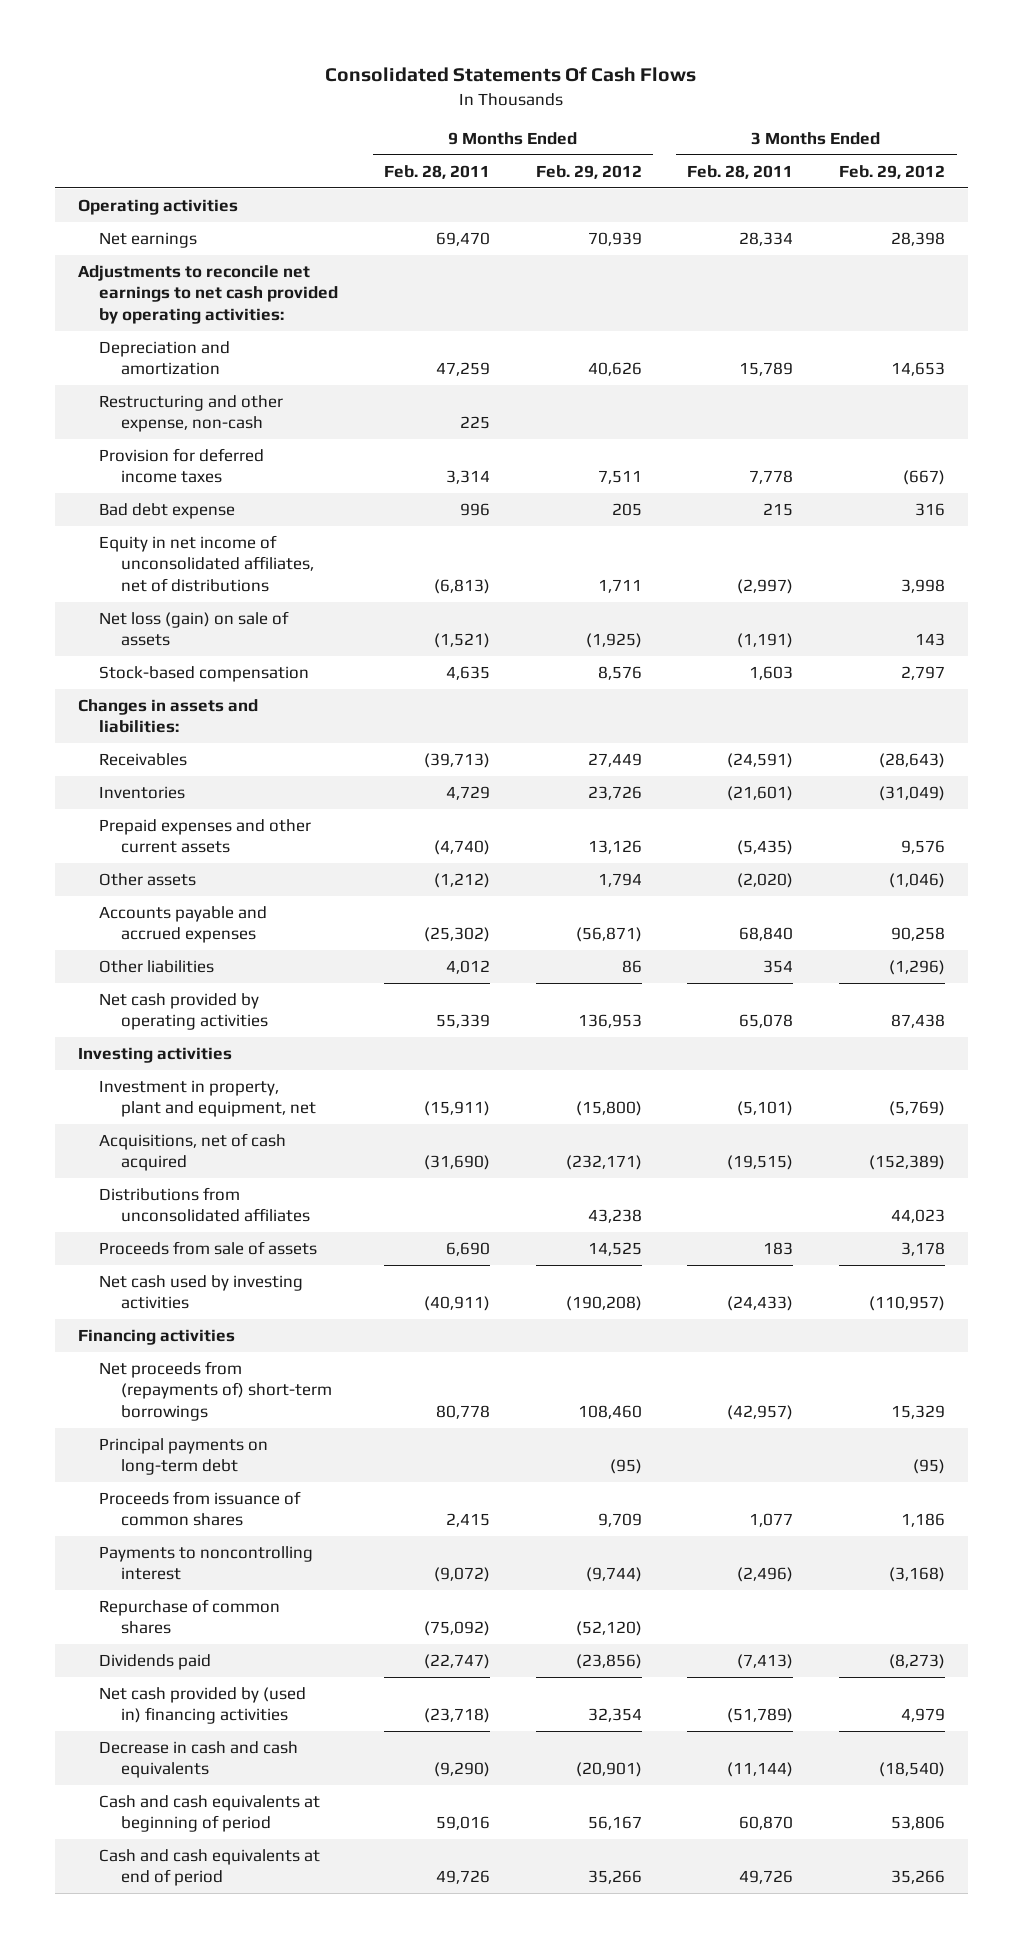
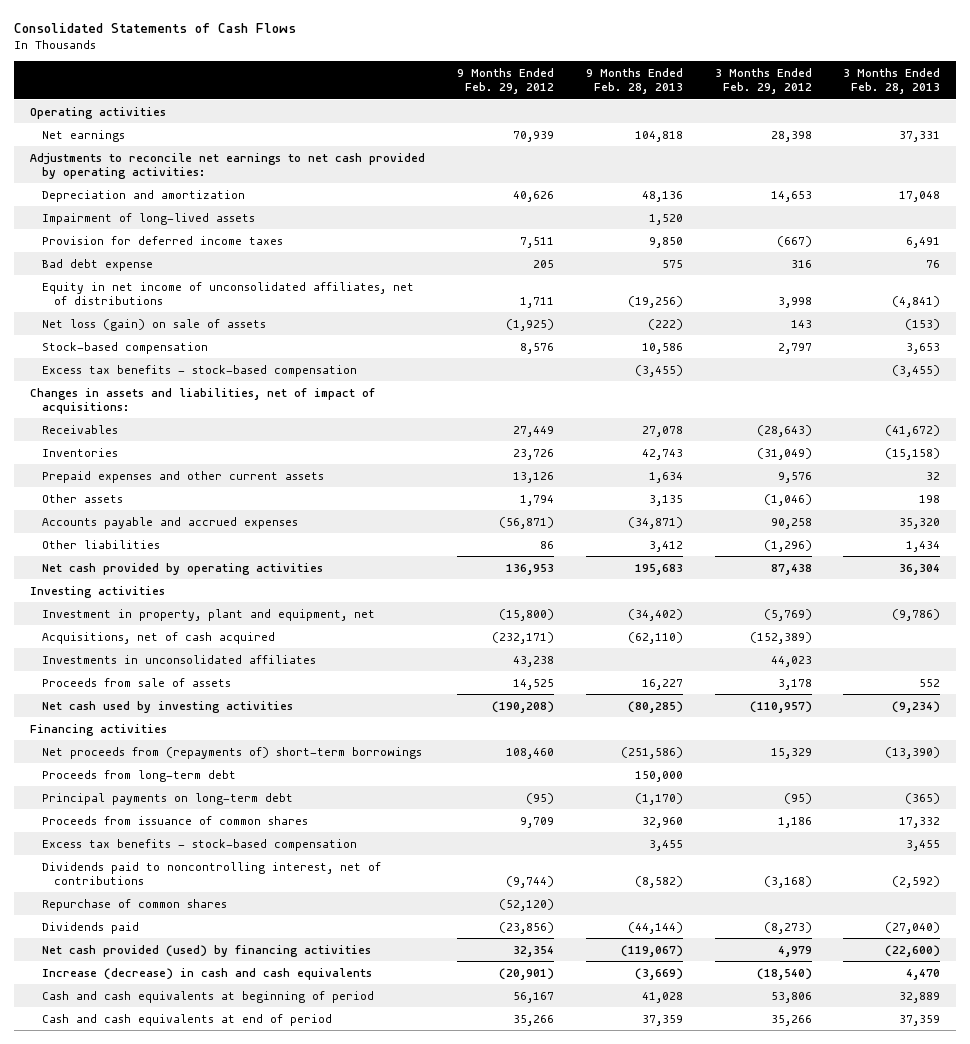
[325,67,697,83] Consolidated Statements Of Cash Flows -> [14,22,297,33] Consolidated Statements of Cash Flows
[383,164,490,179] Feb. 28, 2011 -> none
[687,164,794,179] Feb. 28, 2011 -> none
none -> [585,67,683,95] 9 Months Ended Feb. 28, 2013
none -> [843,67,941,95] 3 Months Ended Feb. 28, 2013
[99,395,284,433] Restructuring and other expense, non-cash -> none
none -> [42,212,256,225] Impairment of long-lived assets
none -> [42,364,358,377] Excess tax benefits - stock-based compensation
[77,699,258,734] Changes in assets and liabilities: -> [29,387,375,415] Changes in assets and liabilities, net of impact of acquisitions:
[99,1187,310,1223] Distributions from unconsolidated affiliates -> [42,654,317,664] Investments in unconsolidated affiliates
none -> [42,769,237,782] Proceeds from long-term debt
none -> [42,838,358,851] Excess tax benefits - stock-based compensation
[99,1546,314,1581] Payments to noncontrolling interest -> [42,861,382,886] Dividends paid to noncontrolling interest, net of contributions
[99,1687,307,1725] Net cash provided by (used in) financing activities -> [42,944,372,957] Net cash provided (used) by financing activities
[99,1741,299,1779] Decrease in cash and cash equivalents -> [42,967,373,980] Increase (decrease) in cash and cash equivalents

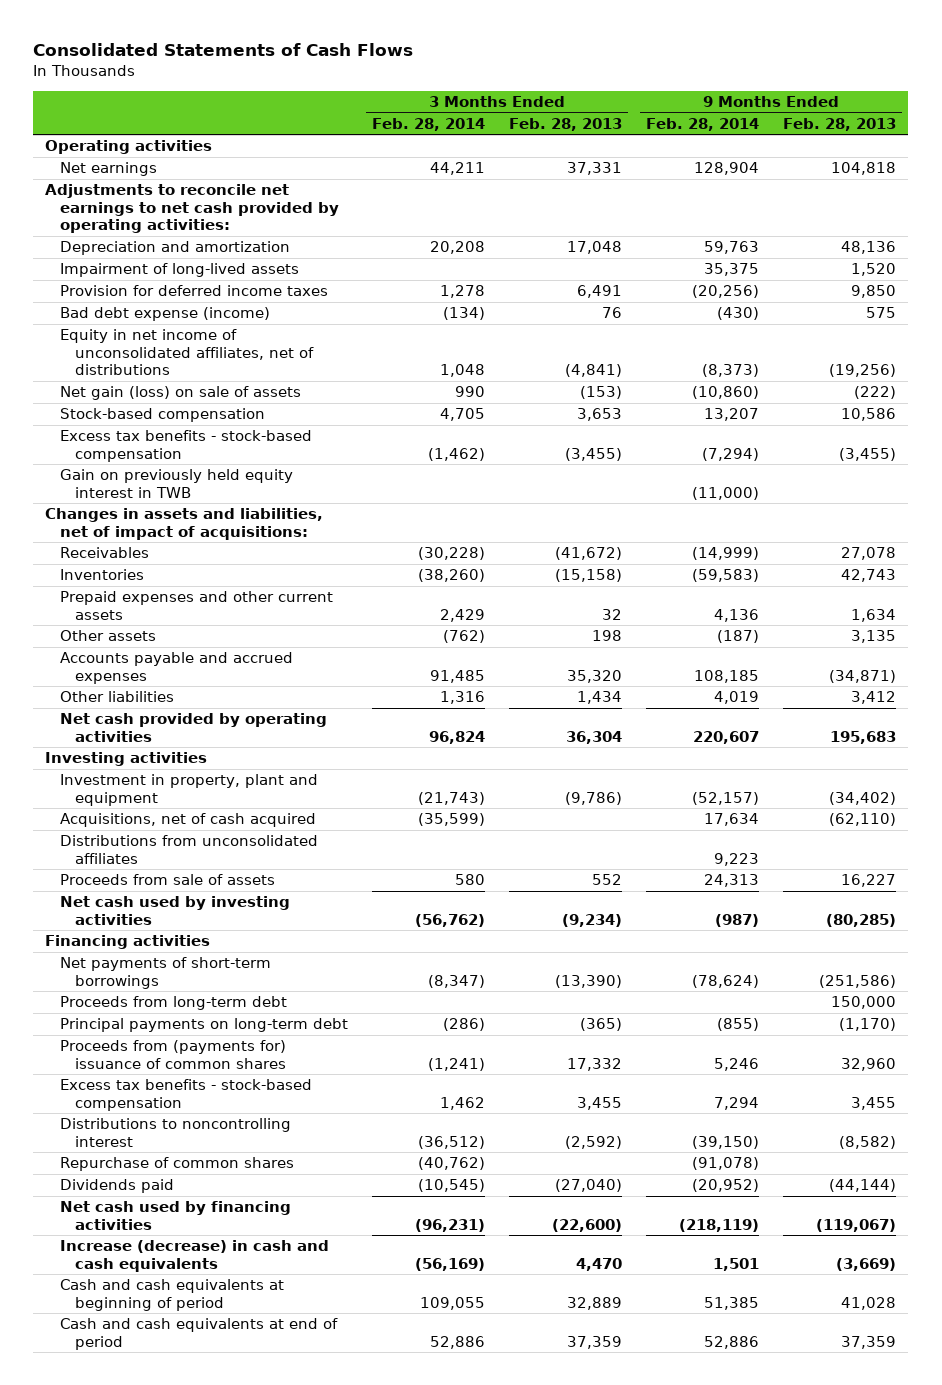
[456,67,554,95] 9 Months Ended Feb. 29, 2012 -> none
[714,67,812,95] 3 Months Ended Feb. 29, 2012 -> none
none -> [372,117,486,131] Feb. 28, 2014
none -> [646,117,760,131] Feb. 28, 2014
[42,258,154,271] Bad debt expense -> [60,307,271,322] Bad debt expense (income)
[42,318,267,331] Net loss (gain) on sale of assets -> [60,386,302,401] Net gain (loss) on sale of assets
none -> [60,469,294,498] Gain on previously held equity interest in TWB
[42,608,376,621] Investment in property, plant and equipment, net -> [60,774,319,806] Investment in property, plant and equipment
[42,654,317,664] Investments in unconsolidated affiliates -> none
none -> [60,835,319,864] Distributions from unconsolidated affiliates
[42,746,423,759] Net proceeds from (repayments of) short-term borrowings -> [60,957,272,989] Net payments of short-term borrowings
[42,815,309,825] Proceeds from issuance of common shares -> [60,1040,287,1069] Proceeds from (payments for) issuance of common shares
[42,861,382,886] Dividends paid to noncontrolling interest, net of contributions -> [60,1118,292,1147] Distributions to noncontrolling interest
[42,944,372,957] Net cash provided (used) by financing activities -> [60,1201,292,1230] Net cash used by financing activities

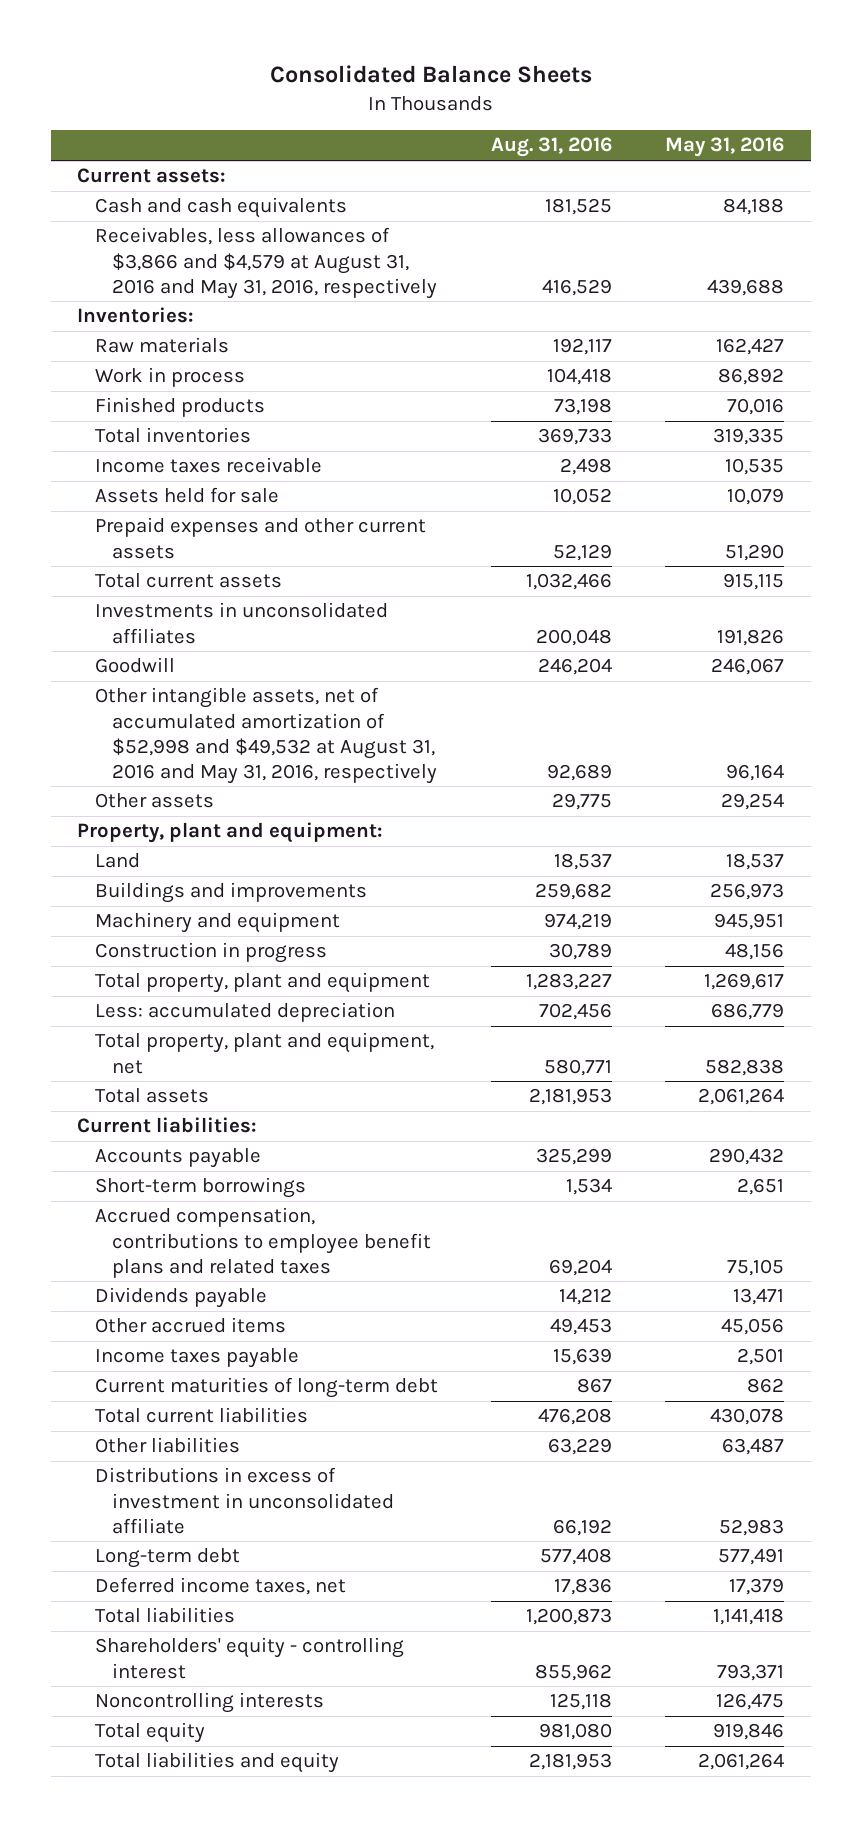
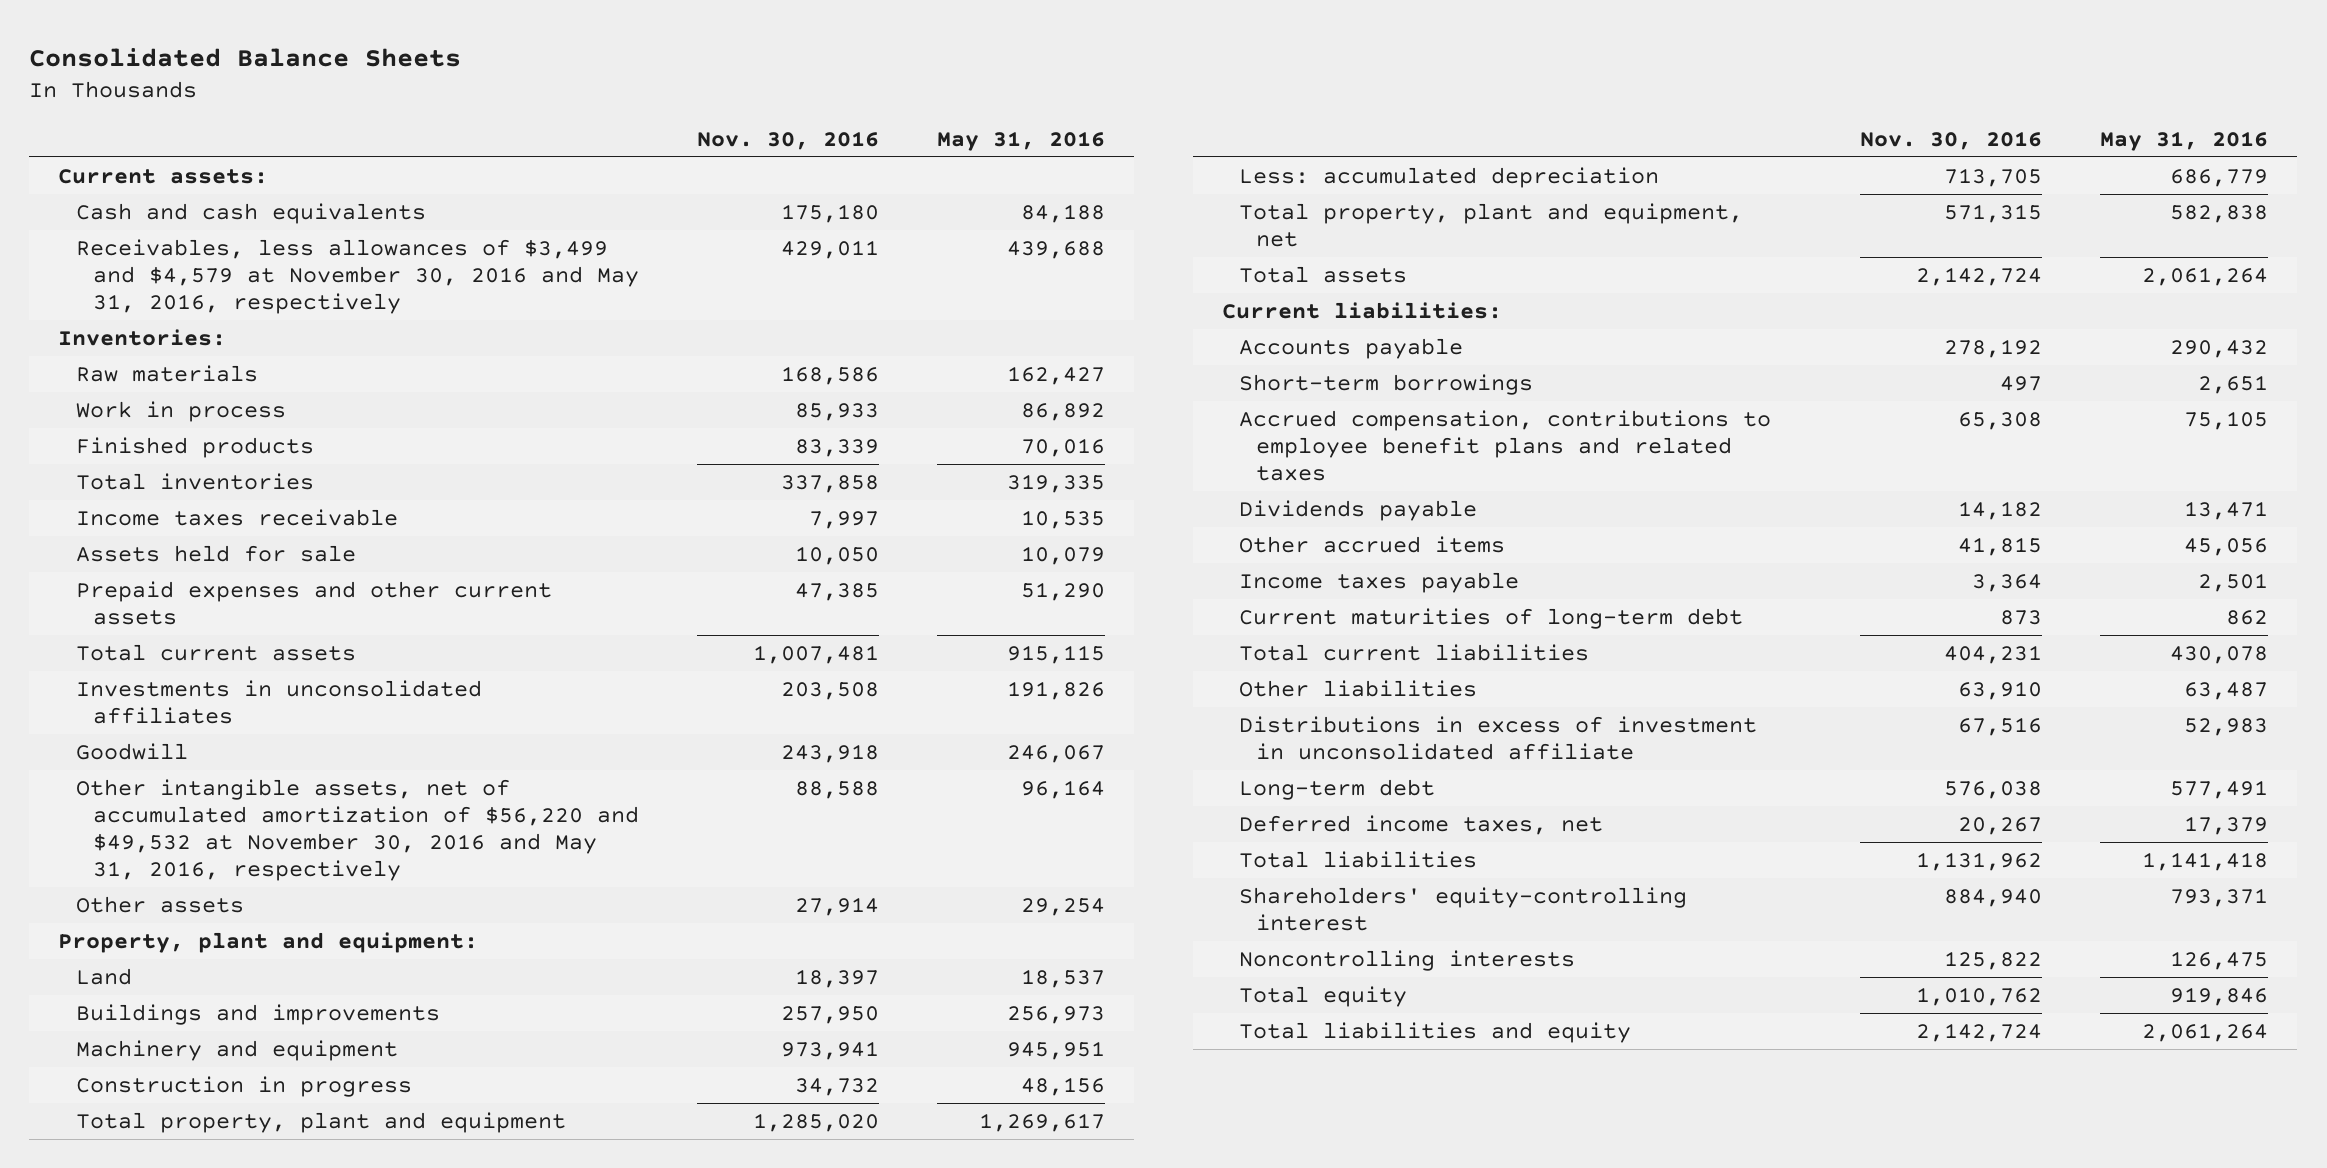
[491,137,613,158] Aug. 31, 2016 -> none
none -> [696,130,879,150] Nov. 30, 2016
[94,227,438,299] Receivables, less allowances of $3,866 and $4,579 at August 31, 2016 and May 31, 2016, respectively -> [75,238,639,314] Receivables, less allowances of $3,499 and $4,579 at November 30, 2016 and May 31, 2016, respectively
[94,687,438,784] Other intangible assets, net of accumulated amortization of $52,998 and $49,532 at August 31, 2016 and May 31, 2016, respectively -> [75,778,639,881] Other intangible assets, net of accumulated amortization of $56,220 and $49,532 at November 30, 2016 and May 31, 2016, respectively
[94,1637,404,1679] Shareholders' equity - controlling interest -> [1238,886,1687,931] Shareholders' equity-controlling interest

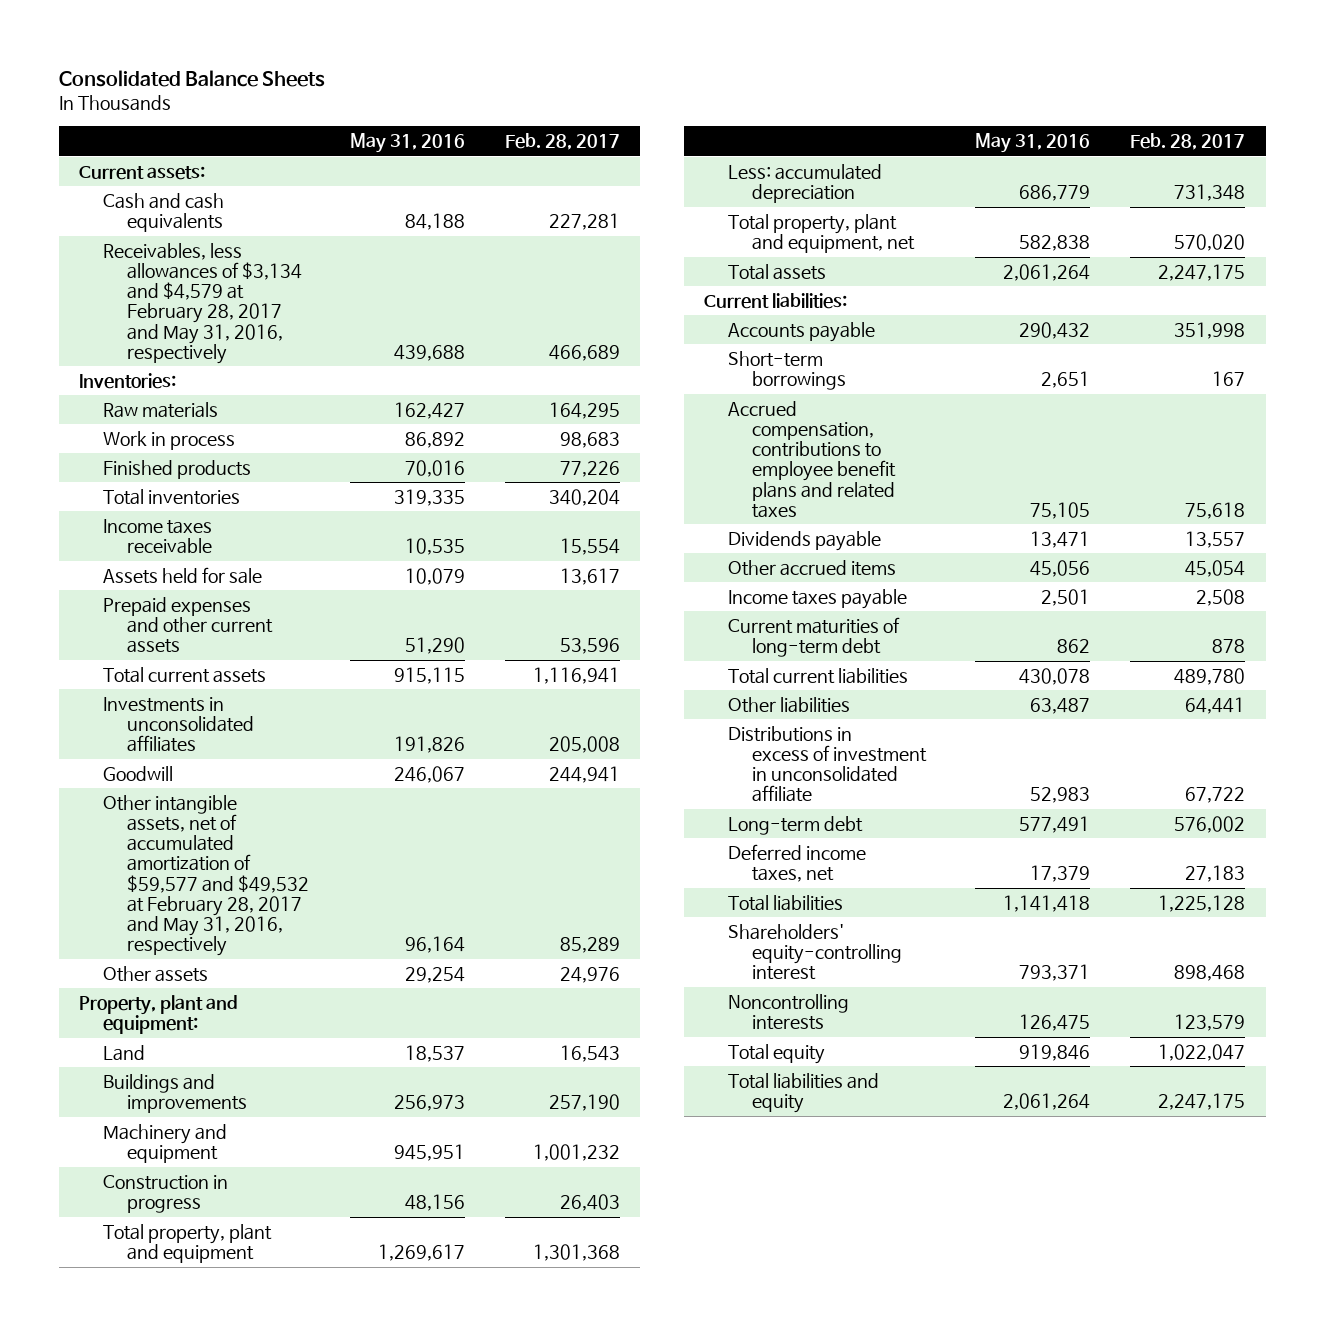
[696,130,879,150] Nov. 30, 2016 -> none
none -> [505,133,621,151] Feb. 28, 2017
[75,238,639,314] Receivables, less allowances of $3,499 and $4,579 at November 30, 2016 and May 31, 2016, respectively -> [103,242,303,364] Receivables, less allowances of $3,134 and $4,579 at February 28, 2017 and May 31, 2016, respectively
[75,778,639,881] Other intangible assets, net of accumulated amortization of $56,220 and $49,532 at November 30, 2016 and May 31, 2016, respectively -> [103,794,310,957] Other intangible assets, net of accumulated amortization of $59,577 and $49,532 at February 28, 2017 and May 31, 2016, respectively

